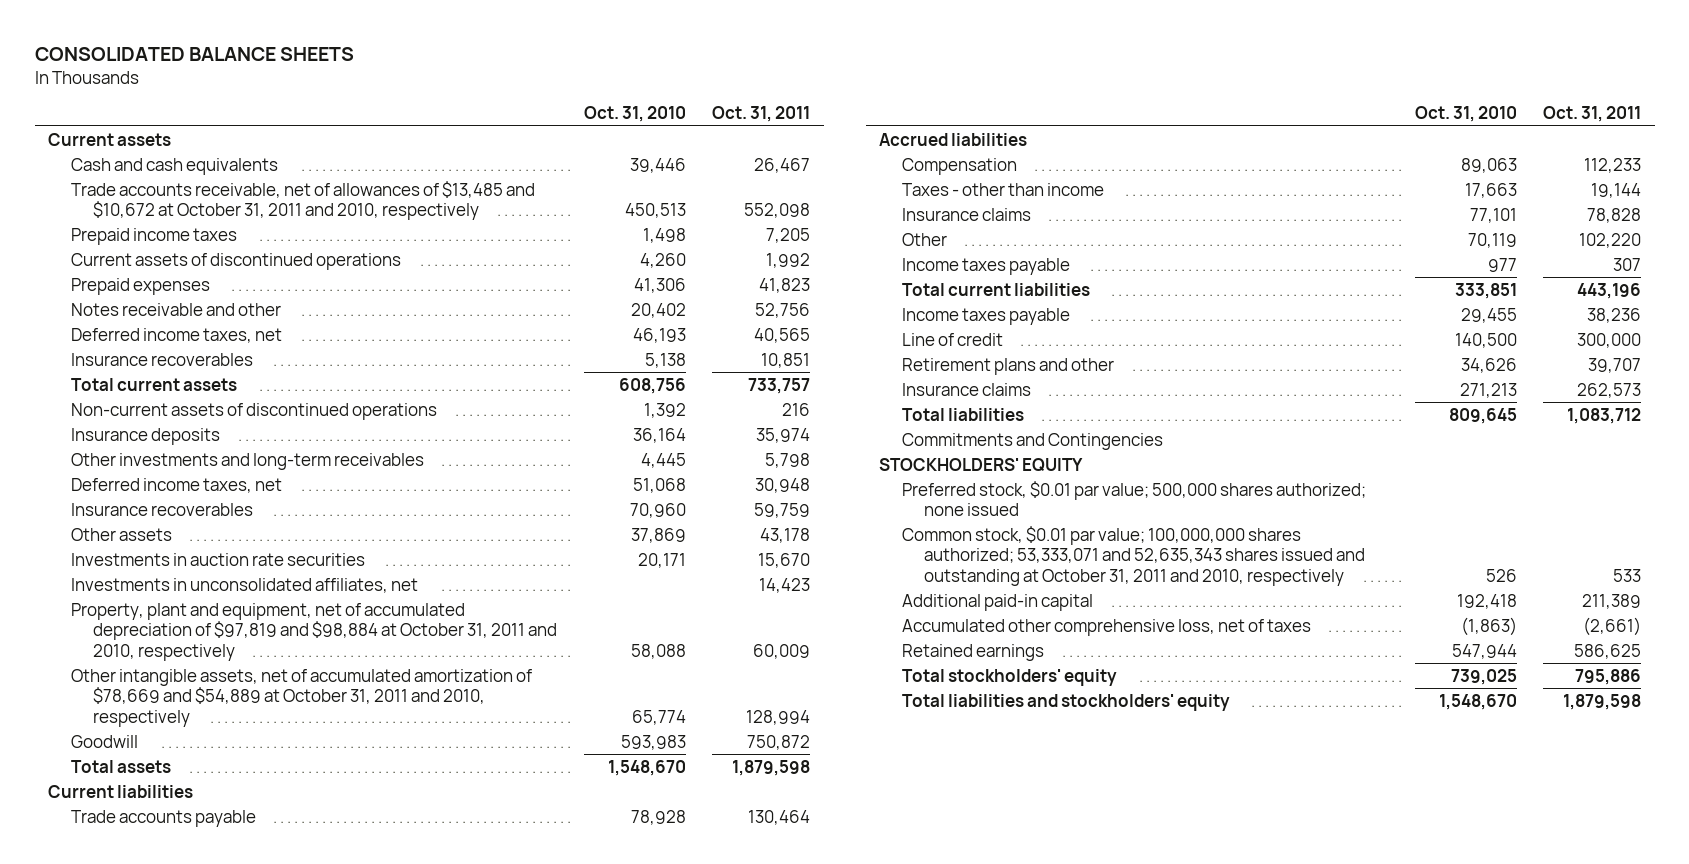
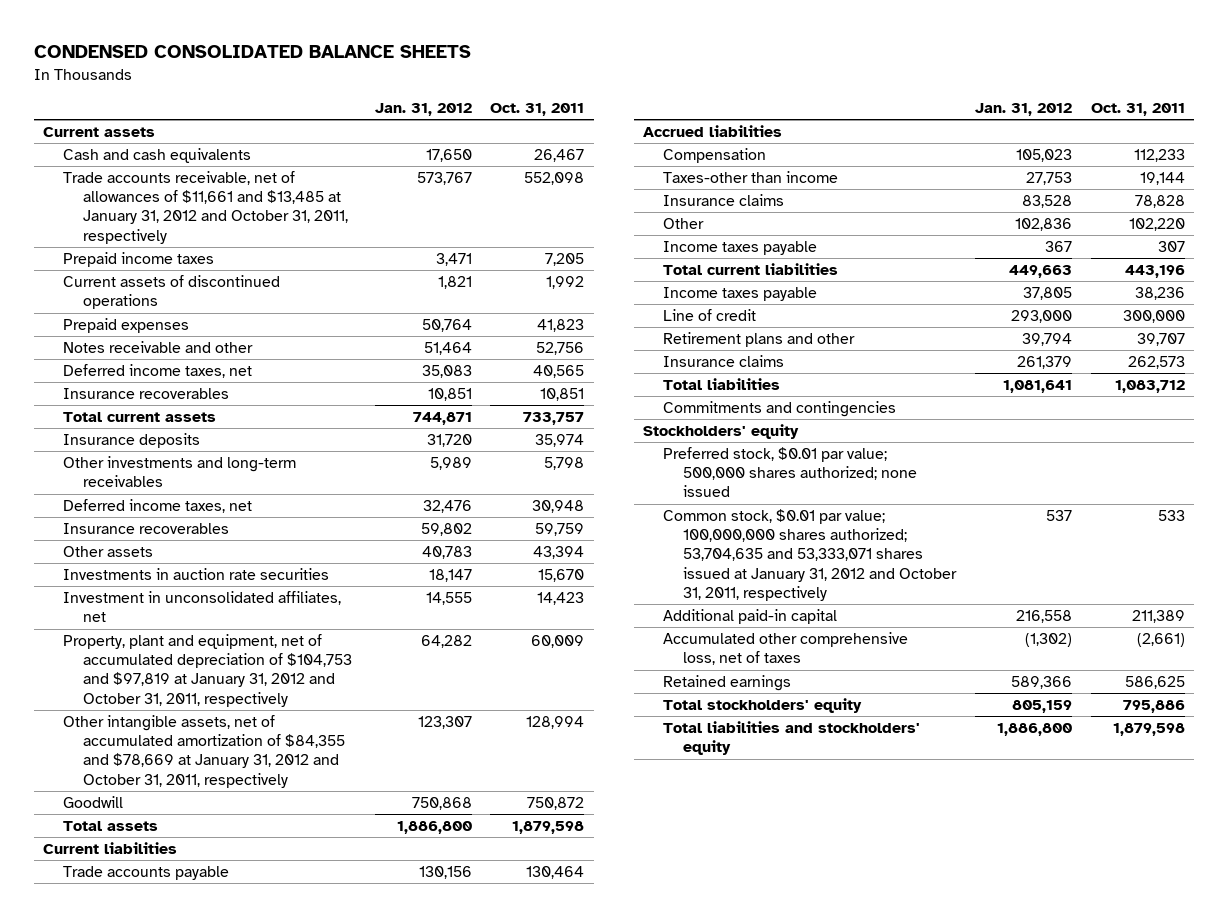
[34,47,354,62] CONSOLIDATED BALANCE SHEETS -> [33,45,471,59] CONDENSED CONSOLIDATED BALANCE SHEETS
[583,106,686,123] Oct. 31, 2010 -> none
none -> [374,102,472,116] Jan. 31, 2012
[70,180,535,221] Trade accounts receivable, net of allowances of $13,485 and $10,672 at October 31, 2011 and 2010, respectively -> [62,171,348,244] Trade accounts receivable, net of allowances of $11,661 and $13,485 at January 31, 2012 and October 31, 2011, respectively
[70,402,437,420] Non-current assets of discontinued operations -> none
[760,527,811,543] 43,178 -> [533,546,585,560] 43,394
[70,577,418,593] Investments in unconsolidated affiliates, net -> [62,591,341,623] Investment in unconsolidated affiliates, net
[70,602,558,661] Property, plant and equipment, net of accumulated depreciation of $97,819 and $98,884 at October 31, 2011 and 2010, respectively -> [62,634,352,707] Property, plant and equipment, net of accumulated depreciation of $104,753 and $97,819 at January 31, 2012 and October 31, 2011, respectively
[70,668,532,727] Other intangible assets, net of accumulated amortization of $78,669 and $54,889 at October 31, 2011 and 2010, respectively -> [62,715,345,788] Other intangible assets, net of accumulated amortization of $84,355 and $78,669 at January 31, 2012 and October 31, 2011, respectively
[901,182,1104,196] Taxes - other than income -> [662,171,838,184] Taxes-other than income
[901,432,1163,450] Commitments and Contingencies -> [662,401,896,418] Commitments and contingencies
[879,457,1084,472] STOCKHOLDERS' EQUITY -> [643,424,800,440] Stockholders' equity
[901,525,1366,586] Common stock, $0.01 par value; 100,000,000 shares authorized; 53,333,071 and 52,635,343 shares issued and outstanding at October 31, 2011 and 2010, respectively -> [662,509,957,601] Common stock, $0.01 par value; 100,000,000 shares authorized; 53,704,635 and 53,333,071 shares issued at January 31, 2012 and October 31, 2011, respectively

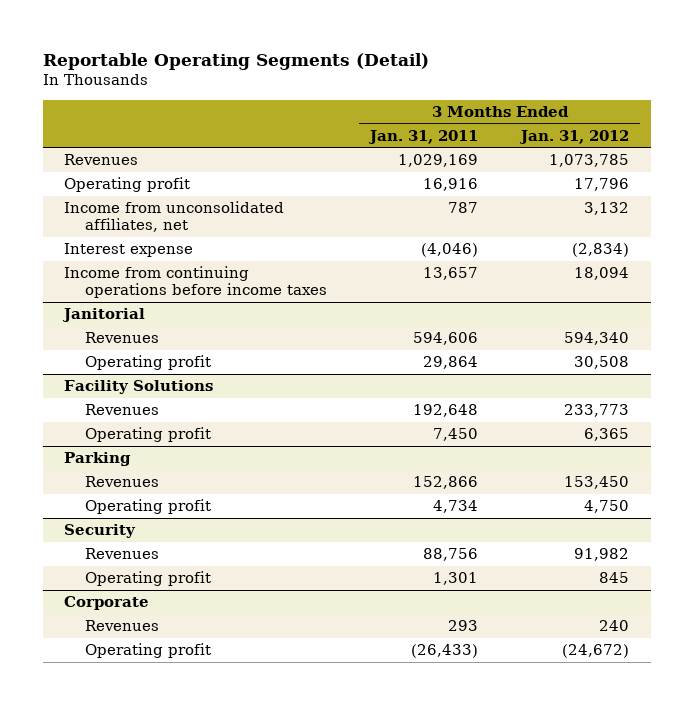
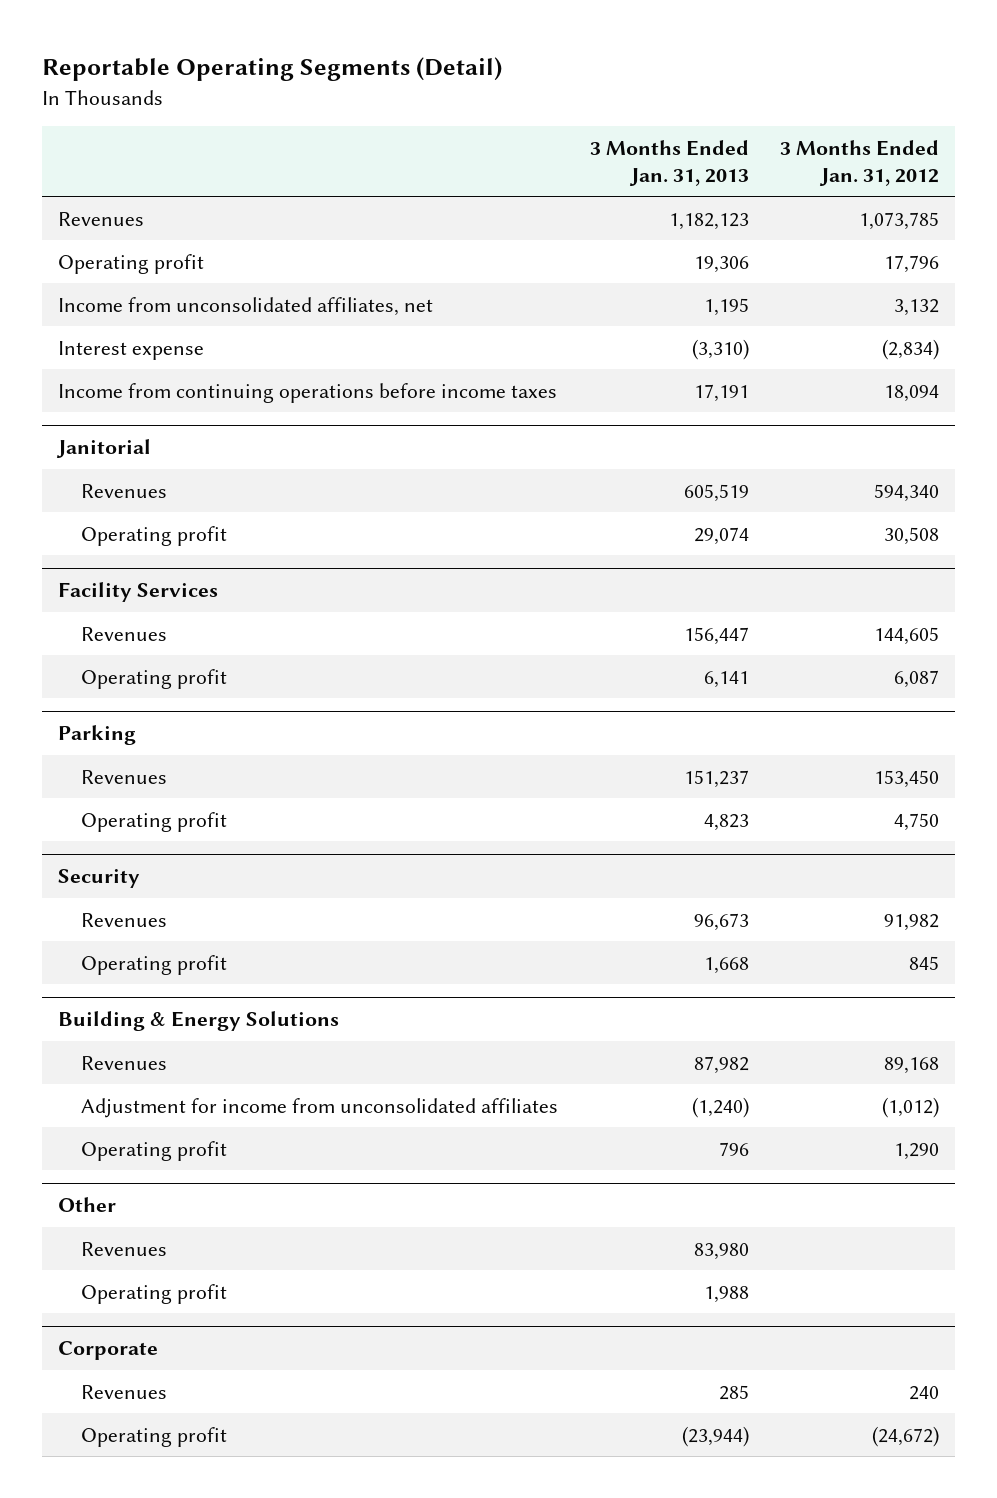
[368,129,479,144] Jan. 31, 2011 -> none
none -> [589,139,749,186] 3 Months Ended Jan. 31, 2013
[64,380,214,395] Facility Solutions -> none
none -> [57,582,218,603] Facility Services
[564,404,630,418] 233,773 -> [874,626,940,645] 144,605
[584,428,630,442] 6,365 -> [894,669,940,688] 6,087
none -> [57,1011,339,1032] Building & Energy Solutions
none -> [81,1055,168,1070] Revenues
none -> [81,1097,559,1118] Adjustment for income from unconsolidated affiliates
none -> [81,1140,228,1161] Operating profit
none -> [57,1197,116,1213] Other
none -> [81,1241,168,1256] Revenues
none -> [81,1283,228,1304] Operating profit

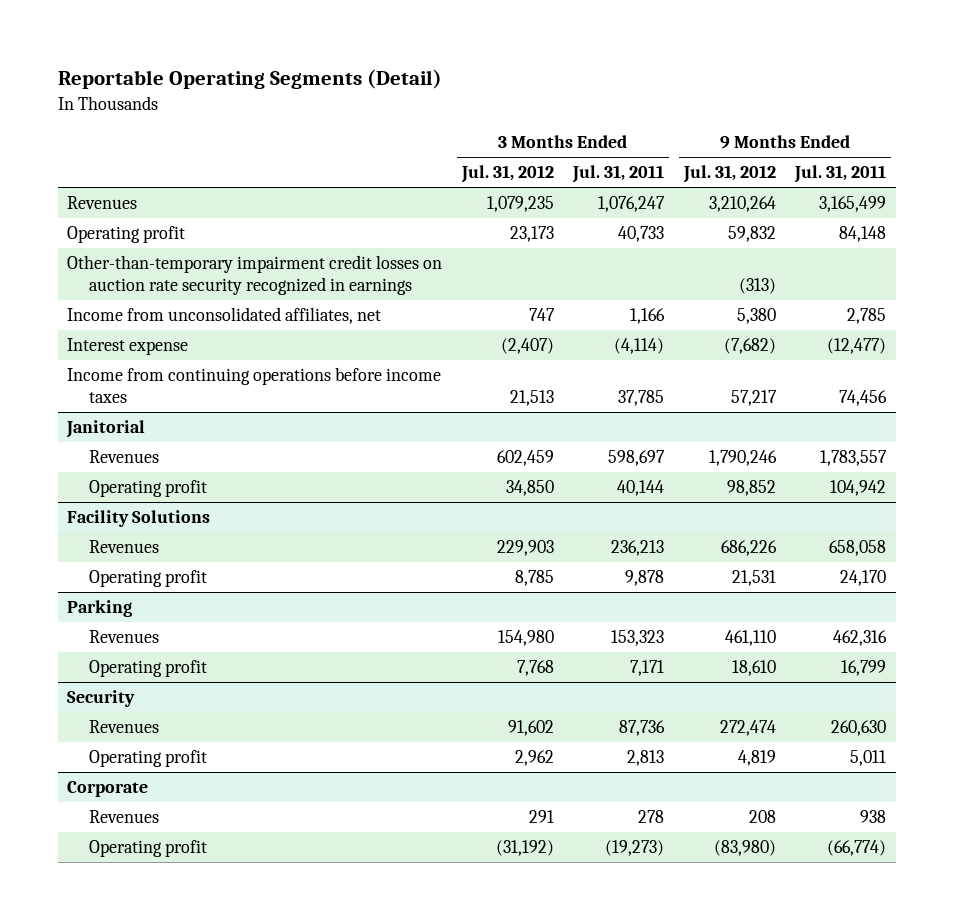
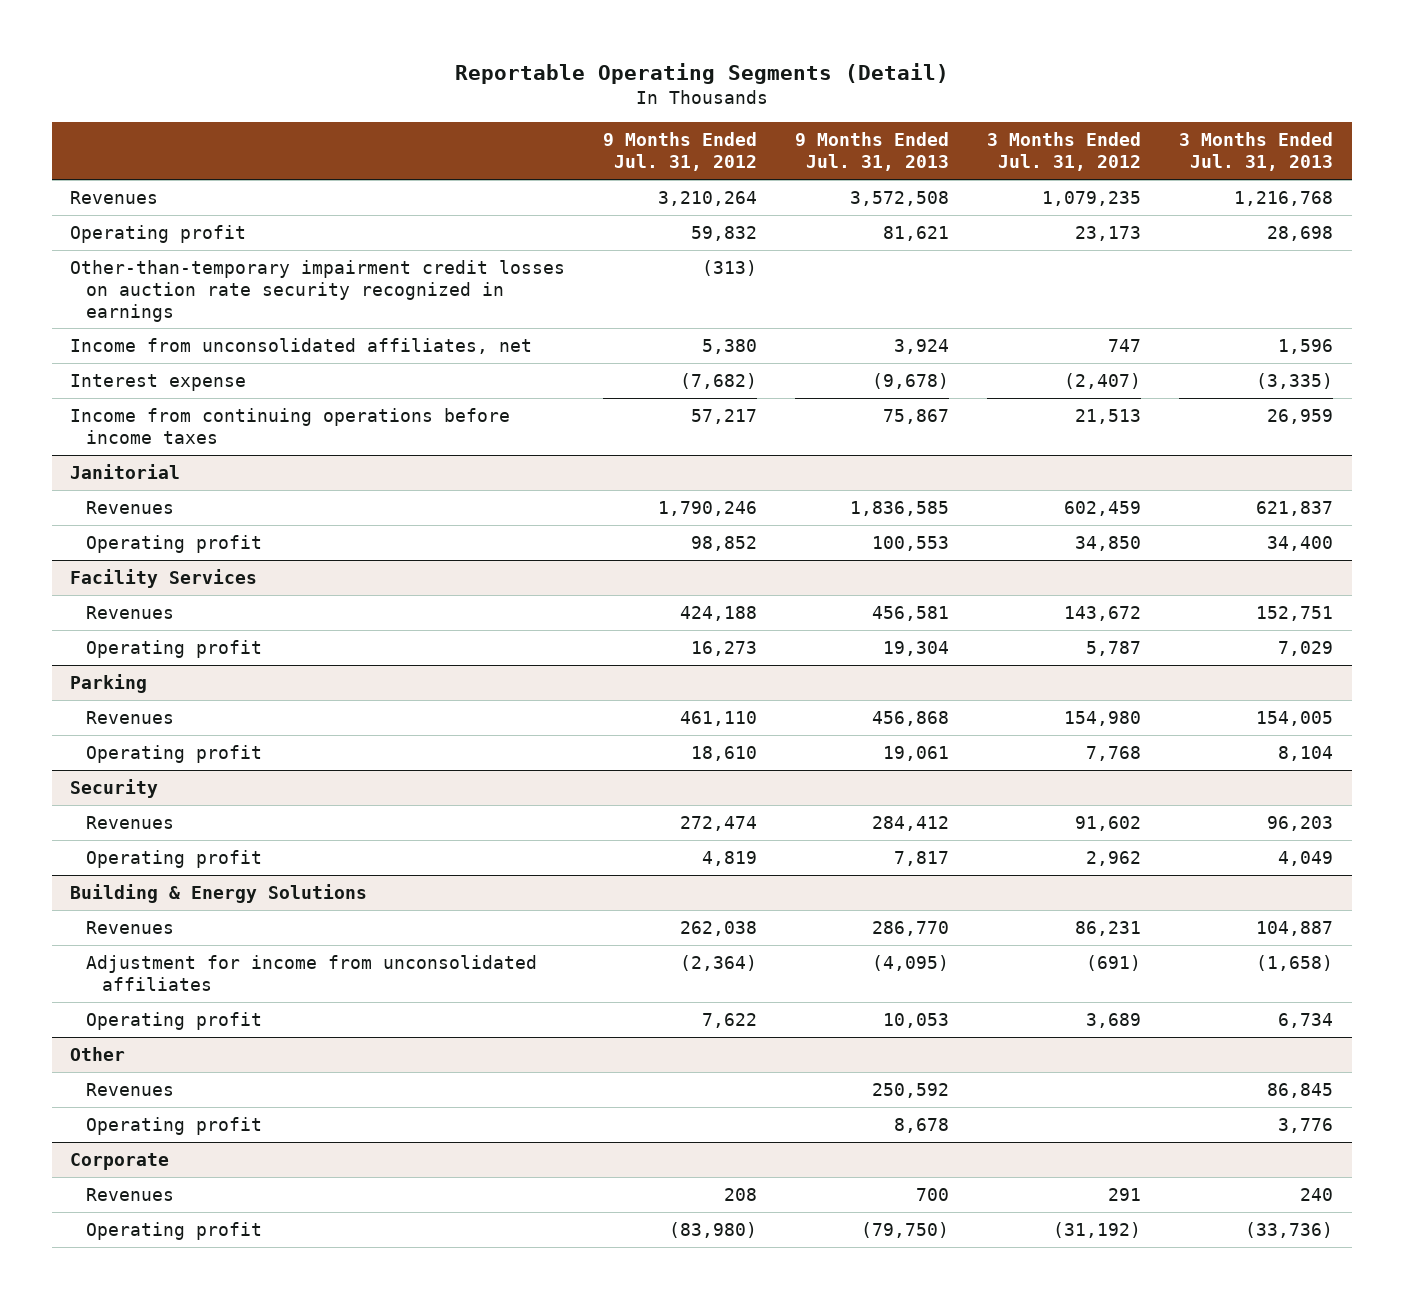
[572,165,665,184] Jul. 31, 2011 -> none
[794,165,887,184] Jul. 31, 2011 -> none
none -> [795,132,950,172] 9 Months Ended Jul. 31, 2013
none -> [1178,132,1333,172] 3 Months Ended Jul. 31, 2013
[67,510,211,528] Facility Solutions -> none
none -> [70,569,258,589] Facility Services
[496,540,554,557] 229,903 -> [1063,606,1141,622] 143,672
[720,540,777,557] 686,226 -> [680,606,758,622] 424,188
[514,570,554,587] 8,785 -> [1085,641,1141,657] 5,787
[731,570,776,587] 21,531 -> [691,641,758,657] 16,273
none -> [70,884,368,904] Building & Energy Solutions
none -> [86,921,175,935] Revenues
none -> [86,955,538,991] Adjustment for income from unconsolidated affiliates
none -> [86,1012,263,1031] Operating profit
none -> [70,1047,126,1062] Other
none -> [86,1083,175,1097] Revenues
none -> [86,1117,263,1136] Operating profit

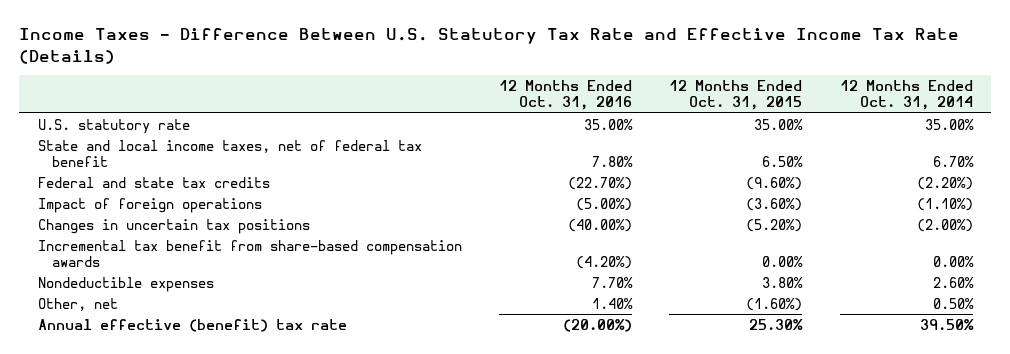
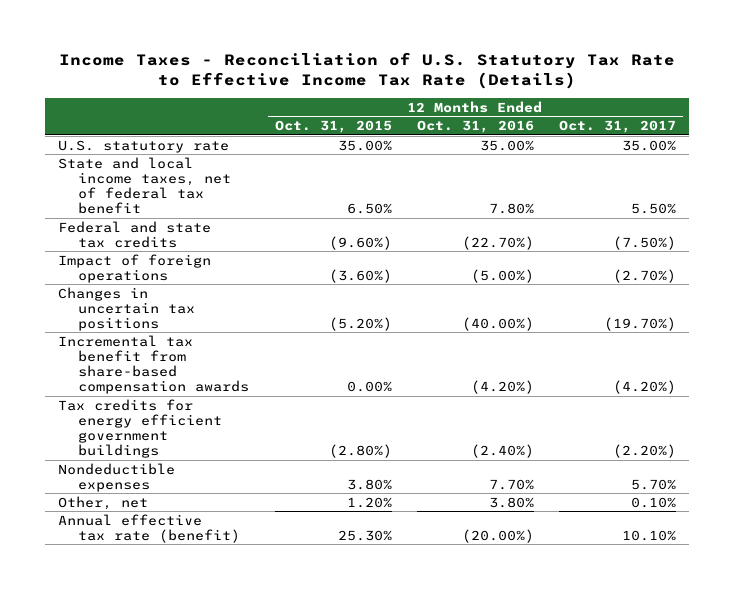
[19,28,960,64] Income Taxes - Difference Between U.S. Statutory Tax Rate and Effective Income Tax Rate (Details) -> [58,51,675,90] Income Taxes - Reconciliation of U.S. Statutory Tax Rate to Effective Income Tax Rate (Details)
[839,80,973,111] 12 Months Ended Oct. 31, 2014 -> none
none -> [559,119,677,133] Oct. 31, 2017
none -> [57,398,223,459] Tax credits for energy efficient government buildings
[592,297,634,309] 1.40% -> [488,496,534,508] 3.80%
[746,297,803,311] (1.60%) -> [346,496,392,508] 1.20%
[37,318,347,332] Annual effective (benefit) tax rate -> [57,513,241,543] Annual effective tax rate (benefit)

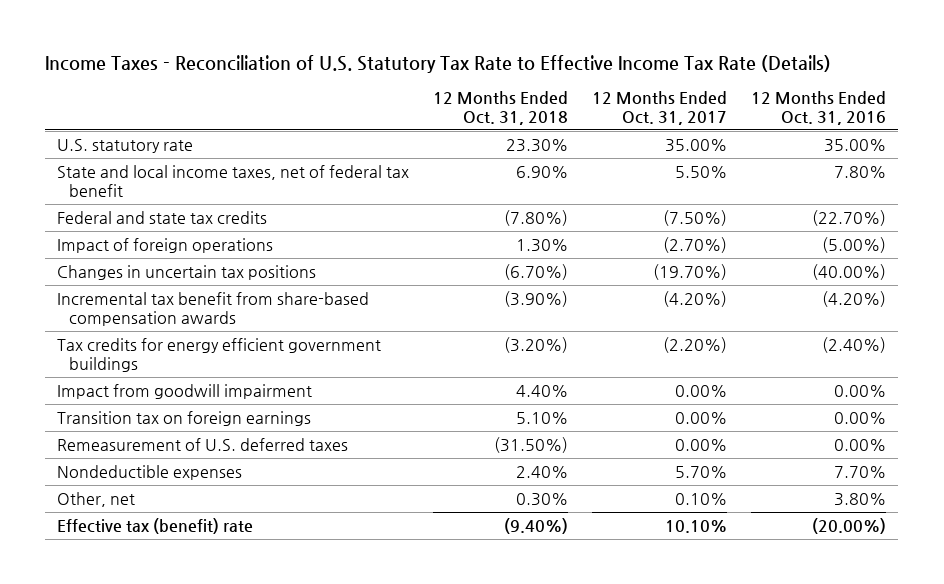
[274,119,392,133] Oct. 31, 2015 -> none
none -> [433,91,569,125] 12 Months Ended Oct. 31, 2018
none -> [57,383,313,399] Impact from goodwill impairment
none -> [57,410,312,426] Transition tax on foreign earnings
none -> [57,437,349,451] Remeasurement of U.S. deferred taxes
[57,513,241,543] Annual effective tax rate (benefit) -> [57,517,254,534] Effective tax (benefit) rate

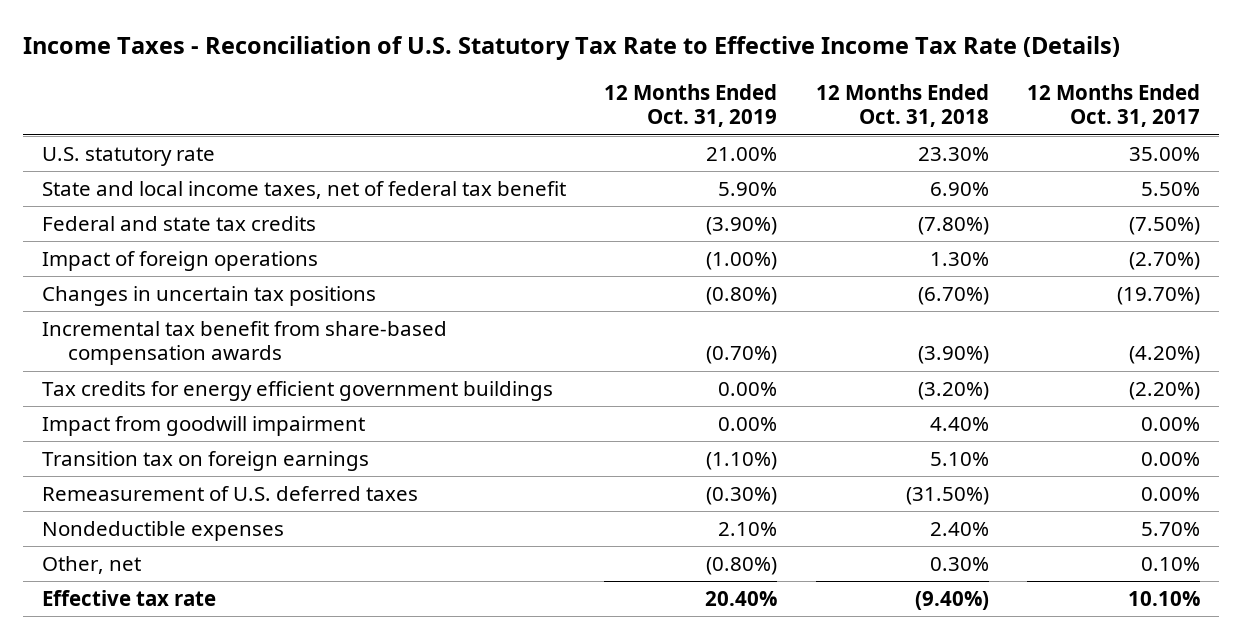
[751,91,887,125] 12 Months Ended Oct. 31, 2016 -> none
none -> [604,83,778,128] 12 Months Ended Oct. 31, 2019
[57,517,254,534] Effective tax (benefit) rate -> [41,590,216,607] Effective tax rate

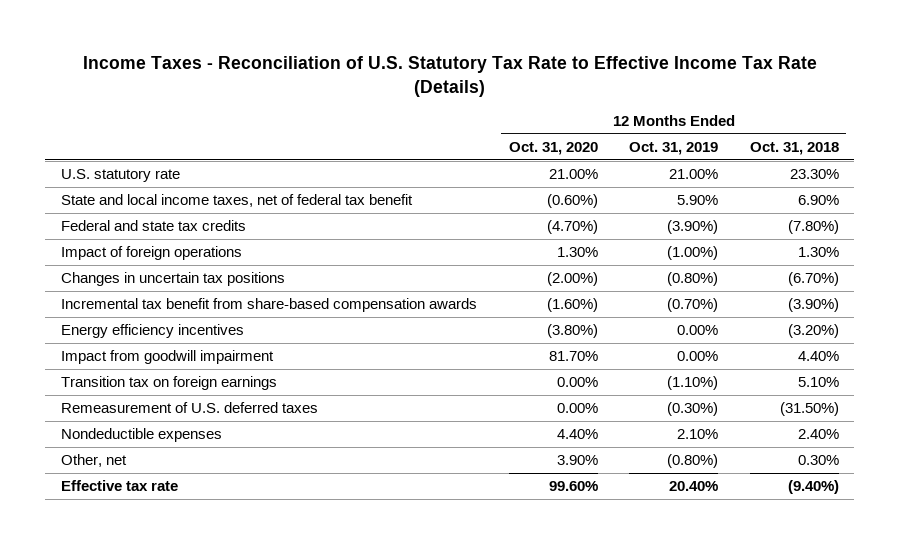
[1026,83,1200,128] 12 Months Ended Oct. 31, 2017 -> none
none -> [508,141,598,155] Oct. 31, 2020
[41,381,553,402] Tax credits for energy efficient government buildings -> none
none -> [61,324,245,339] Energy efficiency incentives

